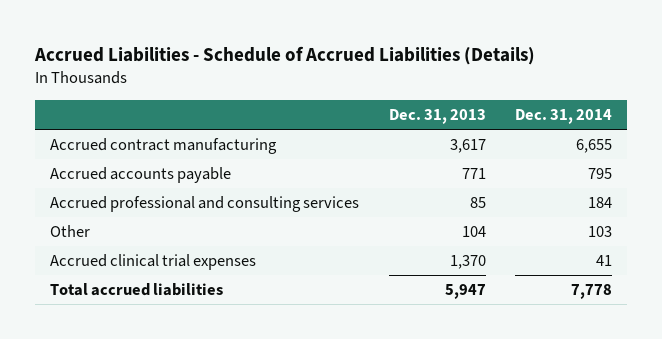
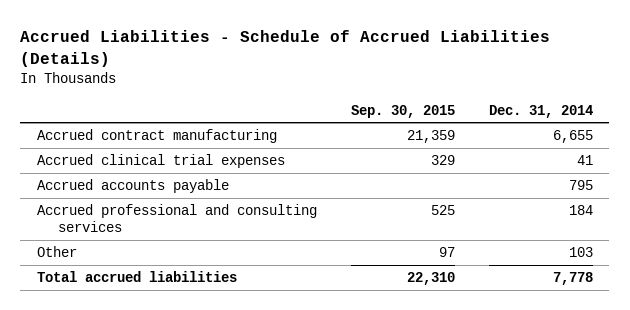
[388,109,486,125] Dec. 31, 2013 -> none
none -> [350,104,455,118] Sep. 30, 2015
[50,254,257,271] Accrued clinical trial expenses -> [37,154,286,169] Accrued clinical trial expenses

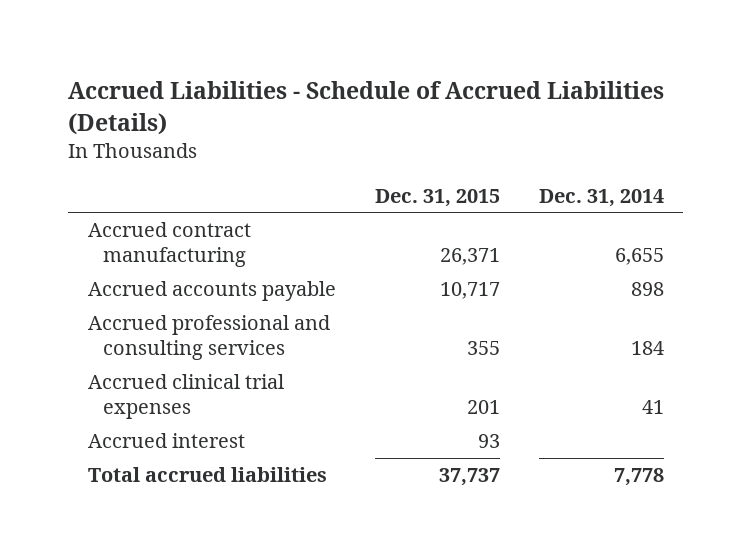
[350,104,455,118] Sep. 30, 2015 -> none
none -> [374,188,500,207] Dec. 31, 2015
[568,180,593,191] 795 -> [630,282,664,297] 898
[37,246,78,258] Other -> none
[37,154,286,169] Accrued clinical trial expenses -> [87,374,284,419] Accrued clinical trial expenses
none -> [87,433,245,449] Accrued interest

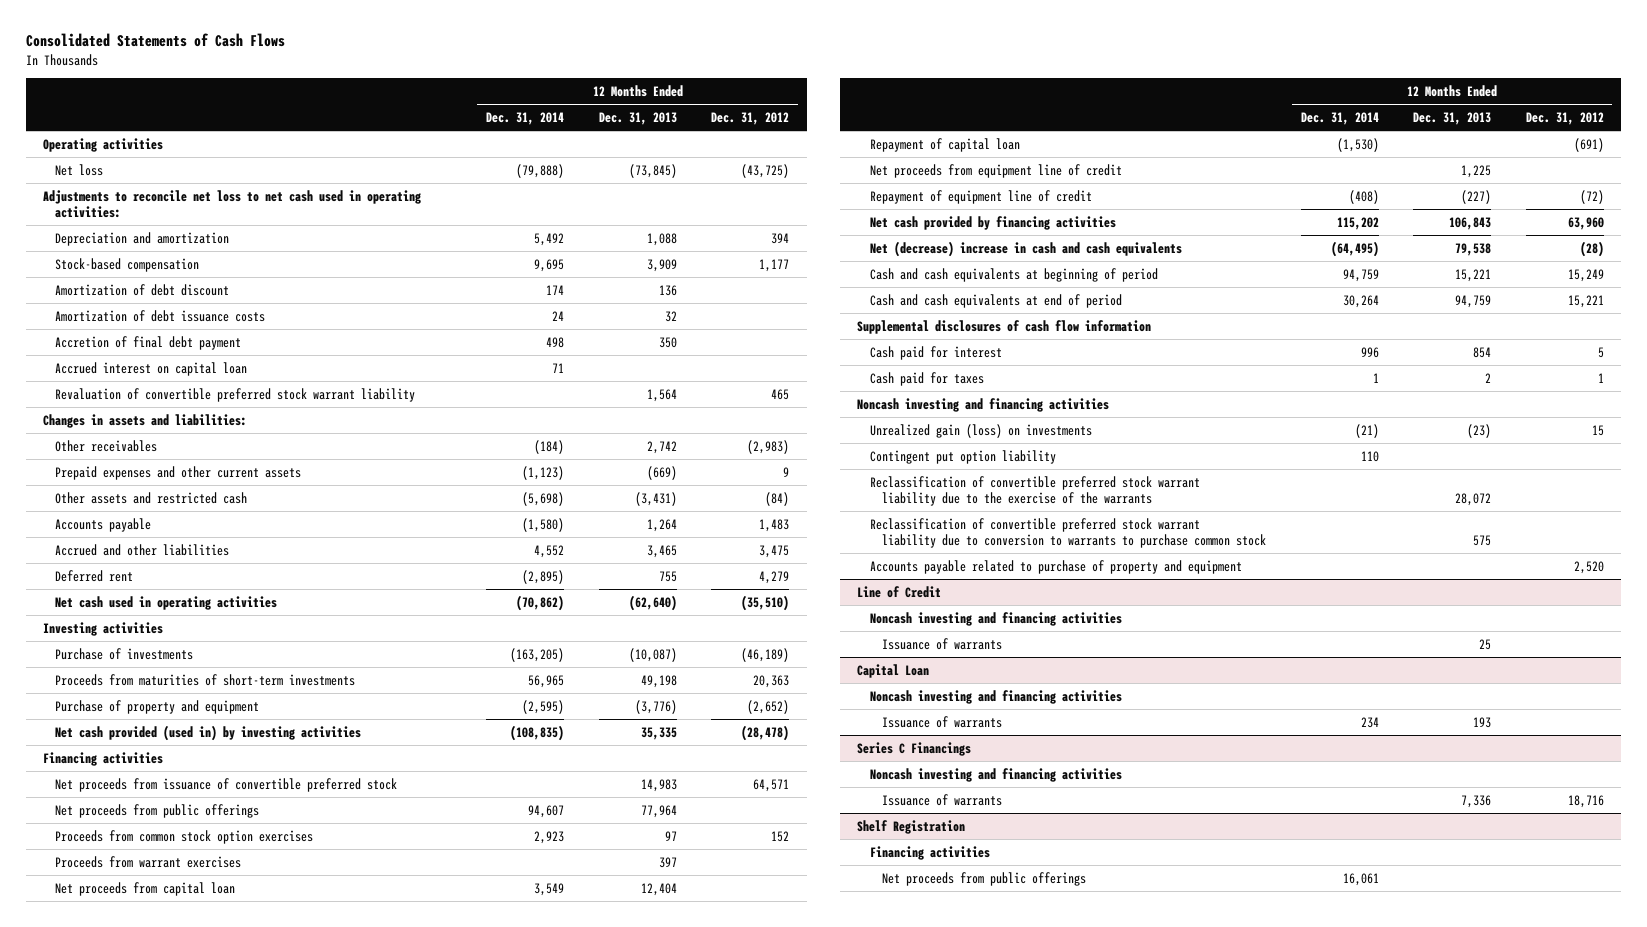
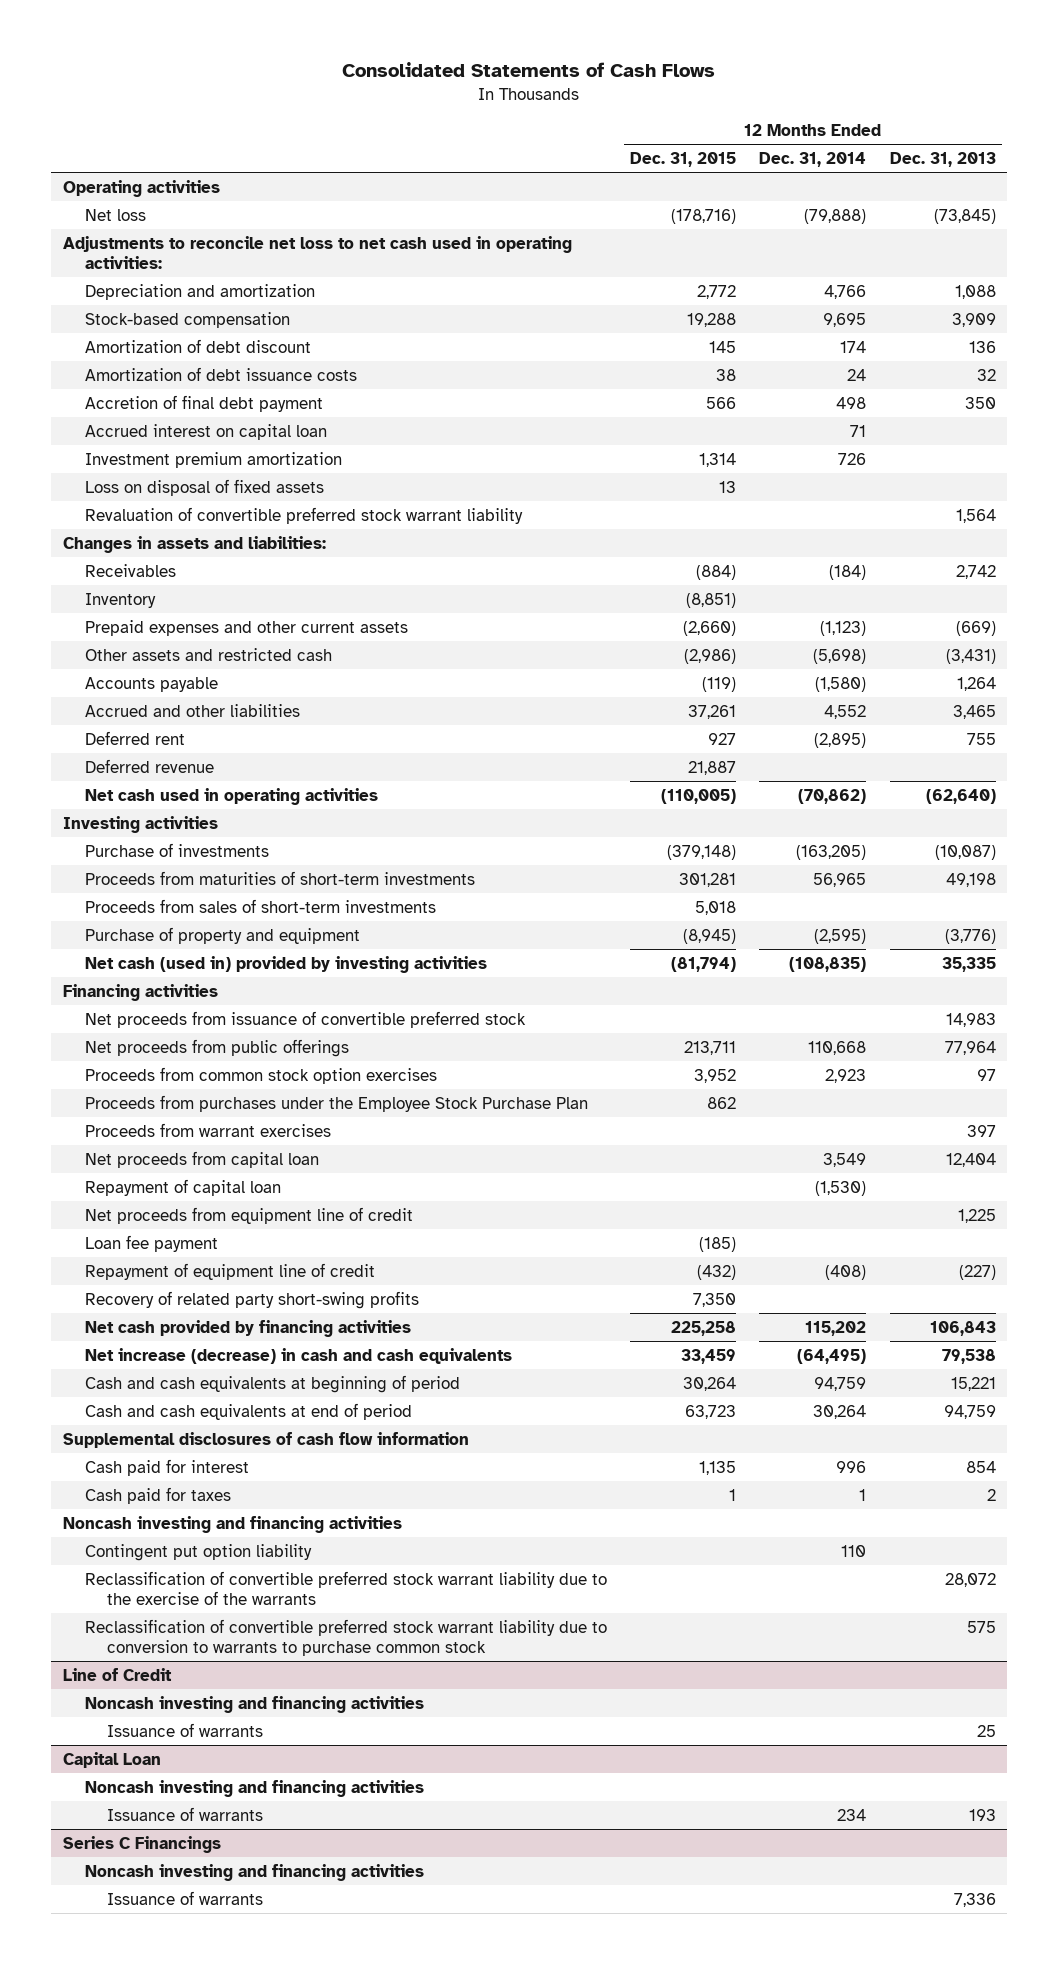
[711,111,790,125] Dec. 31, 2012 -> none
none -> [630,152,737,168] Dec. 31, 2015
[534,232,565,246] 5,492 -> [824,284,867,299] 4,766
none -> [84,451,342,468] Investment premium amortization
none -> [84,478,324,496] Loss on disposal of fixed assets
[55,439,158,452] Other receivables -> [84,563,176,577] Receivables
none -> [84,592,156,608] Inventory
none -> [84,758,214,773] Deferred revenue
none -> [84,898,436,913] Proceeds from sales of short-term investments
[55,724,362,741] Net cash provided (used in) by investing activities -> [84,955,487,973] Net cash (used in) provided by investing activities
[528,804,565,818] 94,607 -> [808,1040,867,1055] 110,668
none -> [84,1094,588,1112] Proceeds from purchases under the Employee Stock Purchase Plan
none -> [84,1234,218,1252] Loan fee payment
none -> [84,1290,419,1309] Recovery of related party short-swing profits
[869,240,1182,257] Net (decrease) increase in cash and cash equivalents -> [84,1347,512,1364] Net increase (decrease) in cash and cash equivalents
[869,423,1092,438] Unrealized gain (loss) on investments -> none
[869,559,1242,574] Accounts payable related to purchase of property and equipment -> none
[857,819,966,834] Shelf Registration -> none
[869,845,990,860] Financing activities -> none
[881,871,1086,886] Net proceeds from public offerings -> none

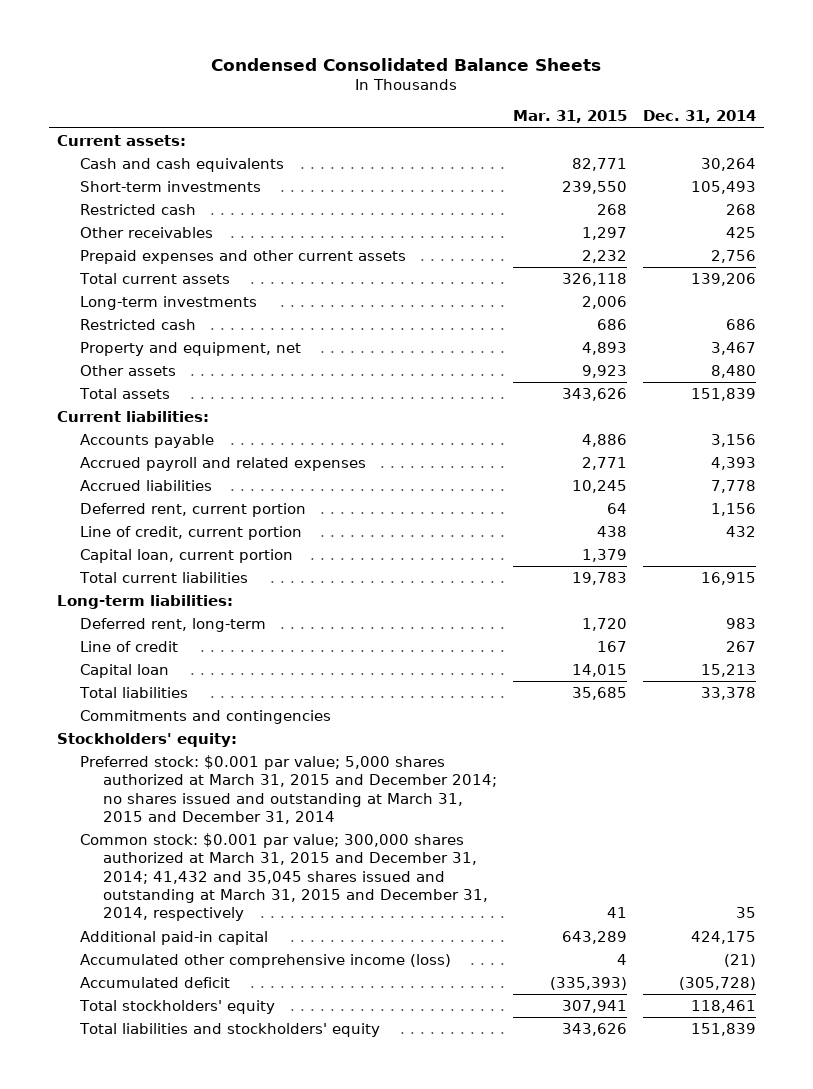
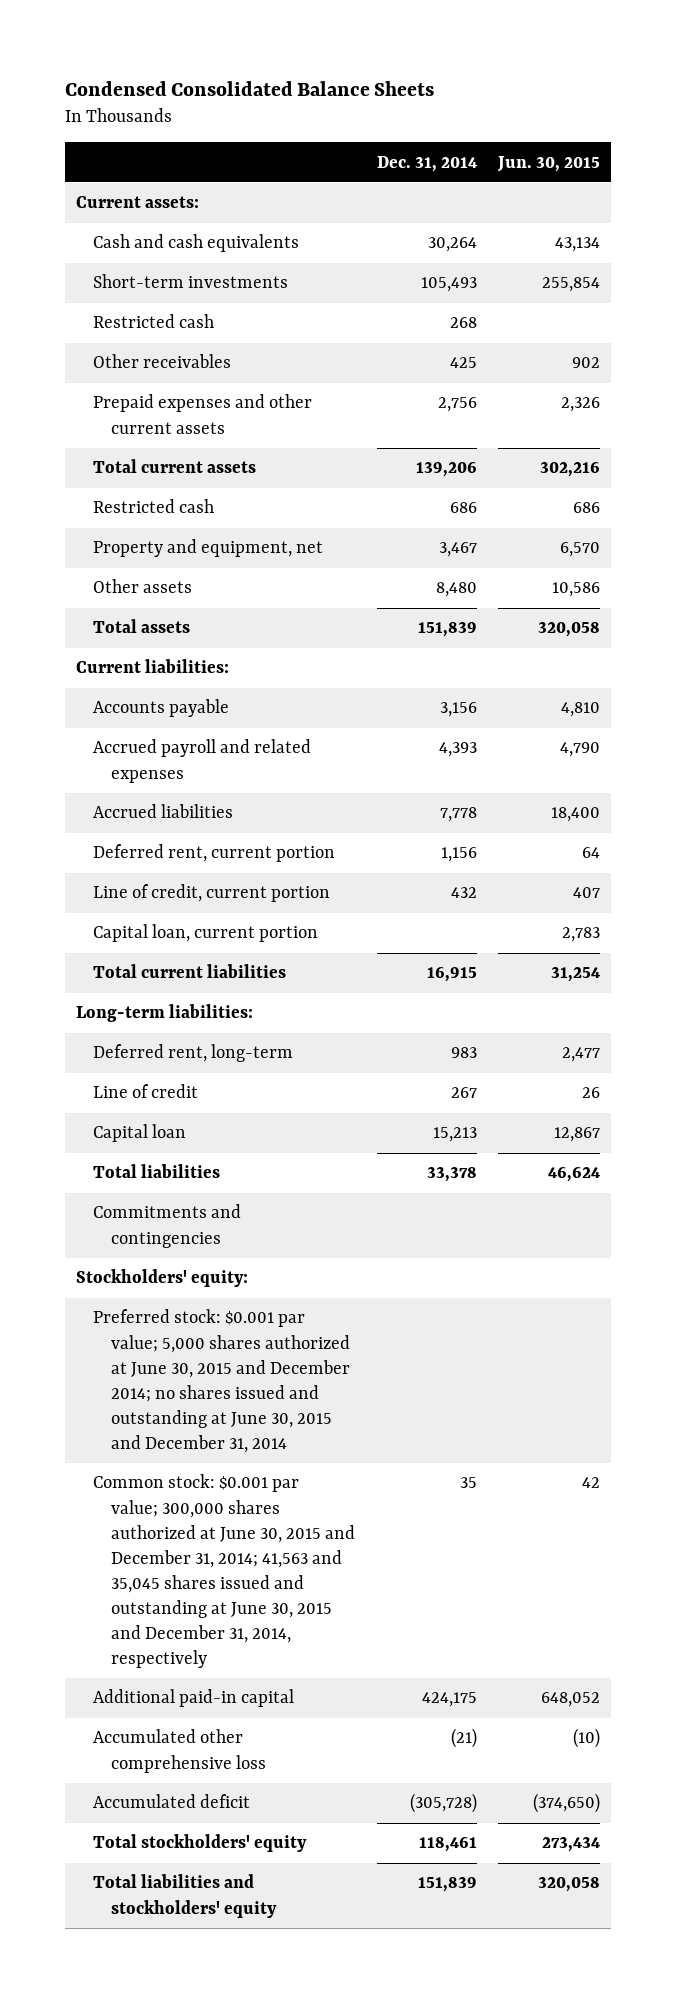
[512,110,627,124] Mar. 31, 2015 -> none
none -> [497,155,601,172] Jun. 30, 2015
[79,295,257,310] Long-term investments -> none
[79,754,497,824] Preferred stock: $0.001 par value; 5,000 shares authorized at March 31, 2015 and December 2014; no shares issued and outstanding at March 31, 2015 and December 31, 2014 -> [93,1309,350,1453] Preferred stock: $0.001 par value; 5,000 shares authorized at June 30, 2015 and December 2014; no shares issued and outstanding at June 30, 2015 and December 31, 2014
[79,832,488,922] Common stock: $0.001 par value; 300,000 shares authorized at March 31, 2015 and December 31, 2014; 41,432 and 35,045 shares issued and outstanding at March 31, 2015 and December 31, 2014, respectively -> [93,1474,355,1668] Common stock: $0.001 par value; 300,000 shares authorized at June 30, 2015 and December 31, 2014; 41,563 and 35,045 shares issued and outstanding at June 30, 2015 and December 31, 2014, respectively
[79,953,451,968] Accumulated other comprehensive income (loss) -> [93,1729,266,1773] Accumulated other comprehensive loss

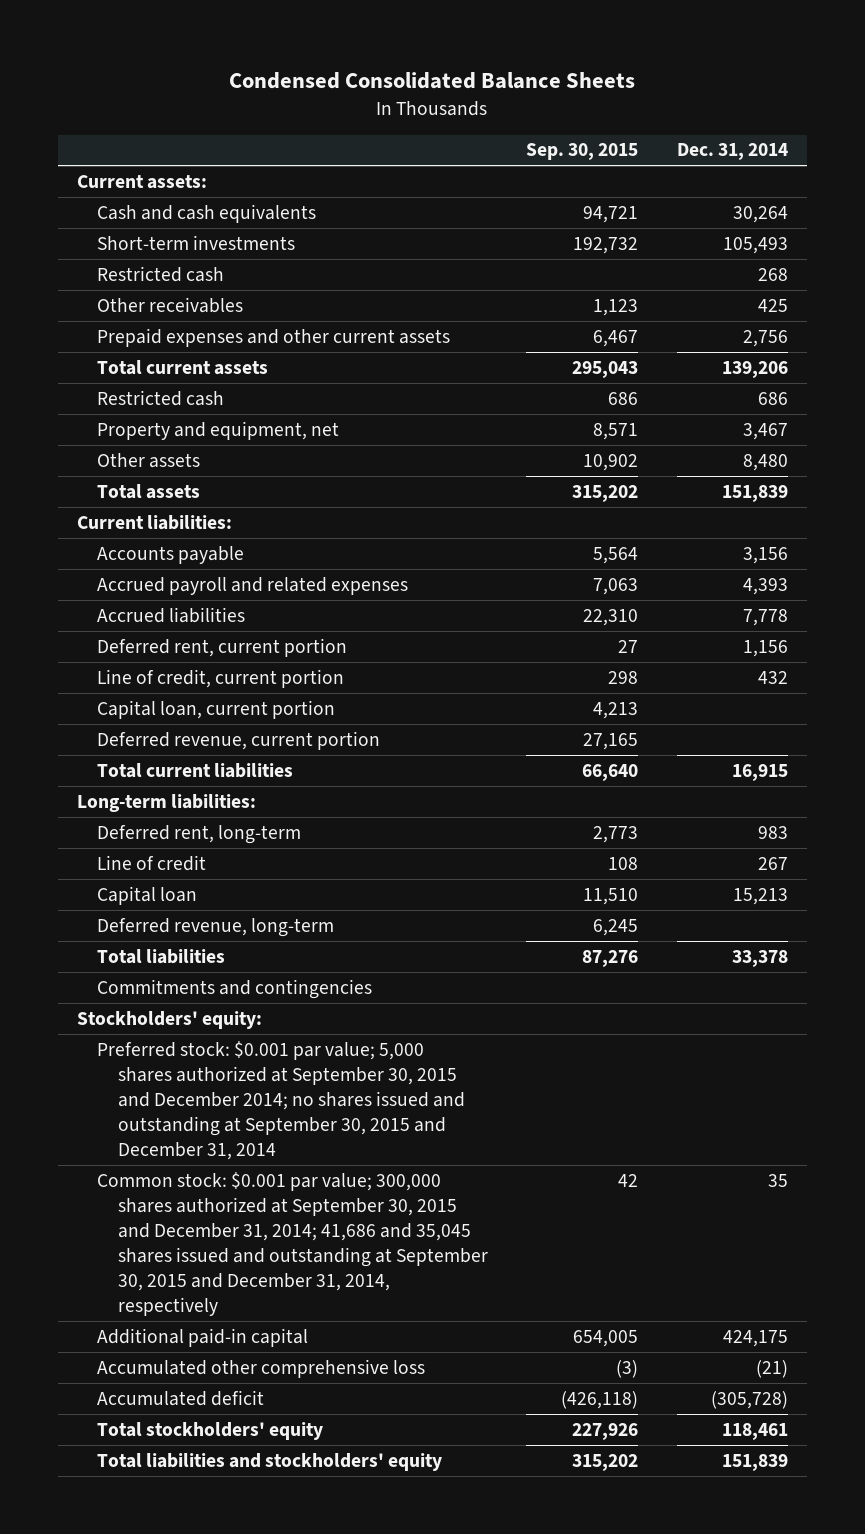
[497,155,601,172] Jun. 30, 2015 -> none
none -> [526,143,639,161] Sep. 30, 2015
none -> [97,730,381,750] Deferred revenue, current portion
none -> [97,917,335,937] Deferred revenue, long-term
[93,1309,350,1453] Preferred stock: $0.001 par value; 5,000 shares authorized at June 30, 2015 and December 2014; no shares issued and outstanding at June 30, 2015 and December 31, 2014 -> [97,1040,465,1160] Preferred stock: $0.001 par value; 5,000 shares authorized at September 30, 2015 and December 2014; no shares issued and outstanding at September 30, 2015 and December 31, 2014
[93,1474,355,1668] Common stock: $0.001 par value; 300,000 shares authorized at June 30, 2015 and December 31, 2014; 41,563 and 35,045 shares issued and outstanding at June 30, 2015 and December 31, 2014, respectively -> [97,1171,488,1317] Common stock: $0.001 par value; 300,000 shares authorized at September 30, 2015 and December 31, 2014; 41,686 and 35,045 shares issued and outstanding at September 30, 2015 and December 31, 2014, respectively

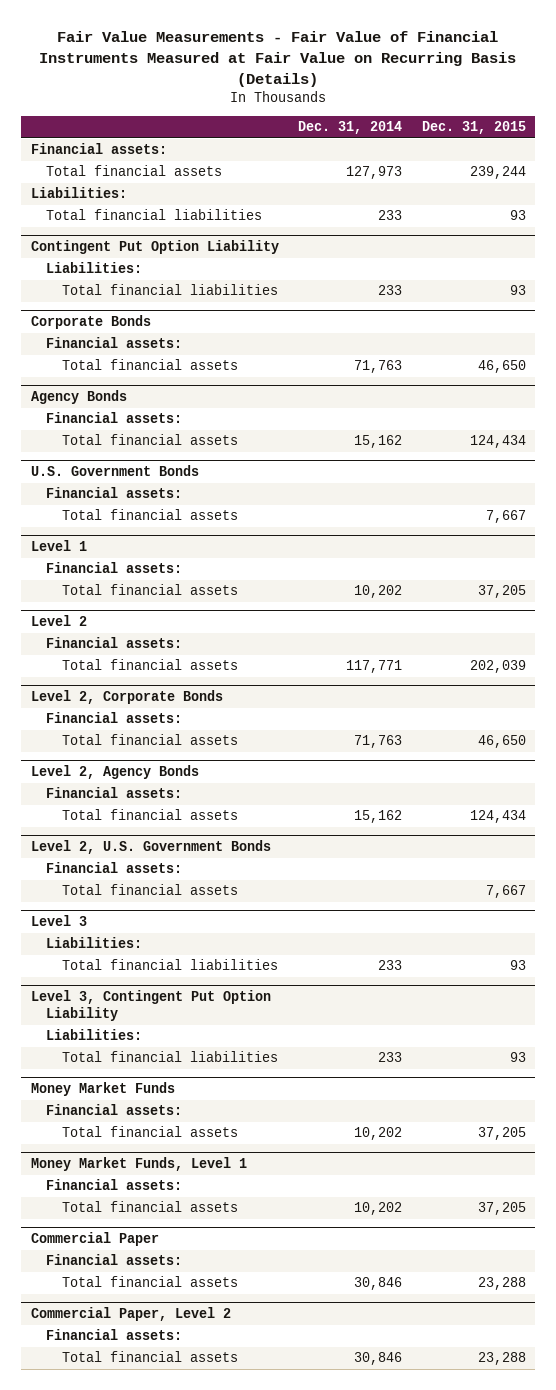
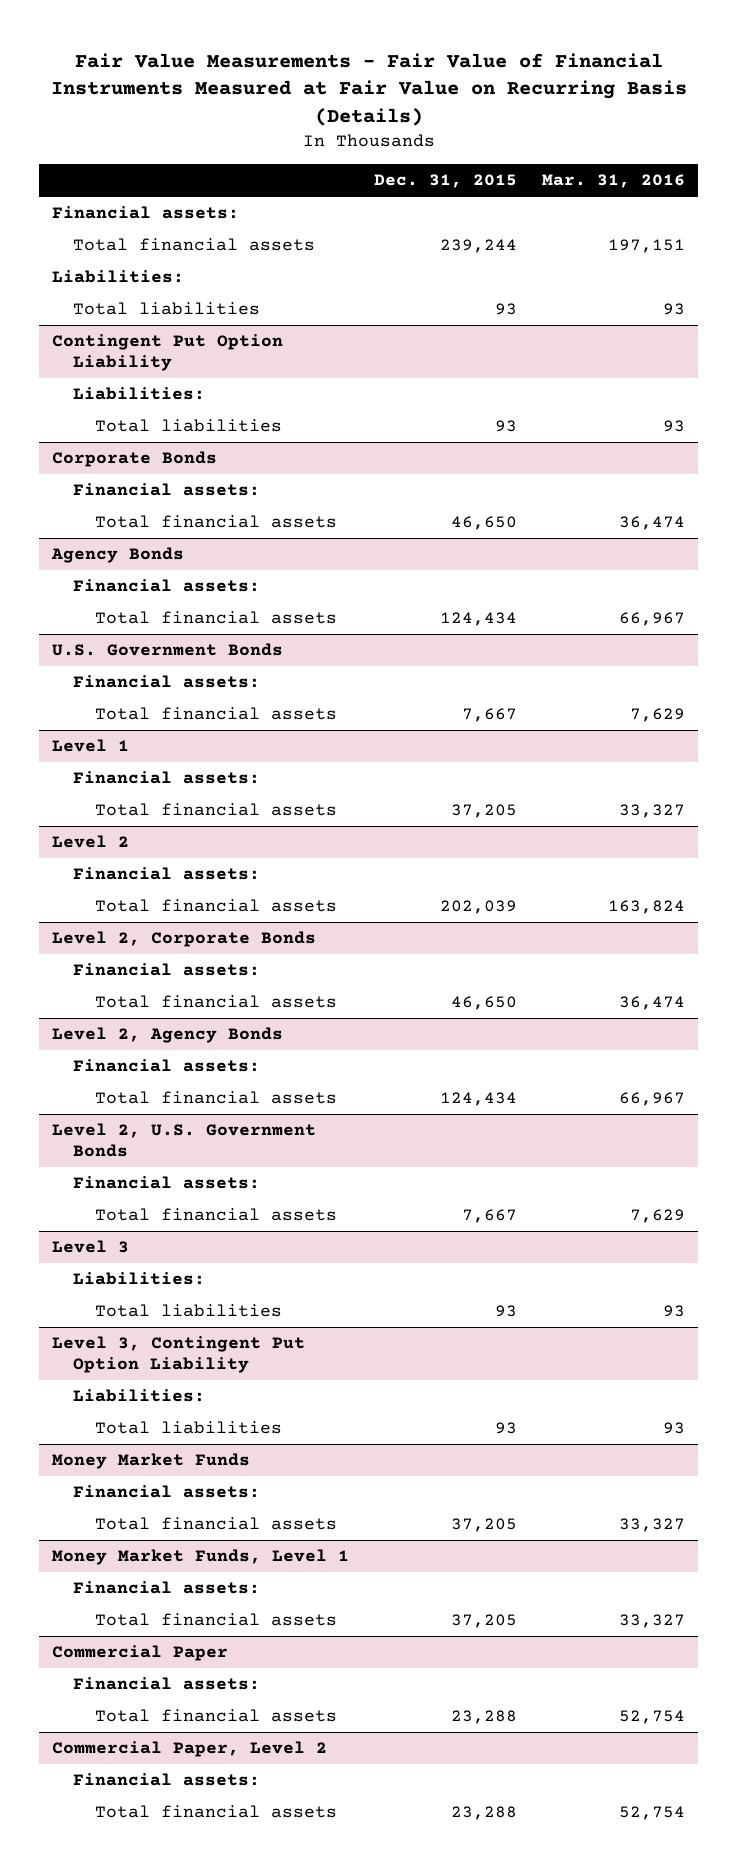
[298,121,403,135] Dec. 31, 2014 -> none
none -> [542,174,686,189] Mar. 31, 2016
[46,209,263,221] Total financial liabilities -> [73,302,261,316] Total liabilities
[61,284,278,296] Total financial liabilities -> [94,419,282,433] Total liabilities
[61,959,278,971] Total financial liabilities -> [94,1304,282,1318] Total liabilities
[61,1051,278,1063] Total financial liabilities -> [94,1421,282,1435] Total liabilities

